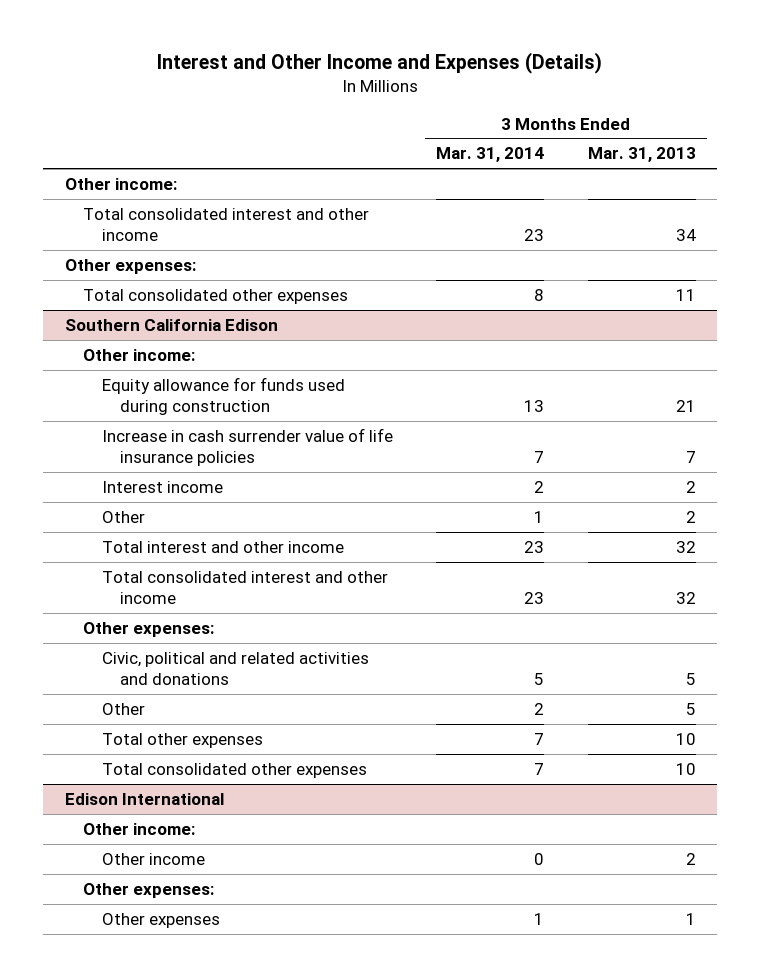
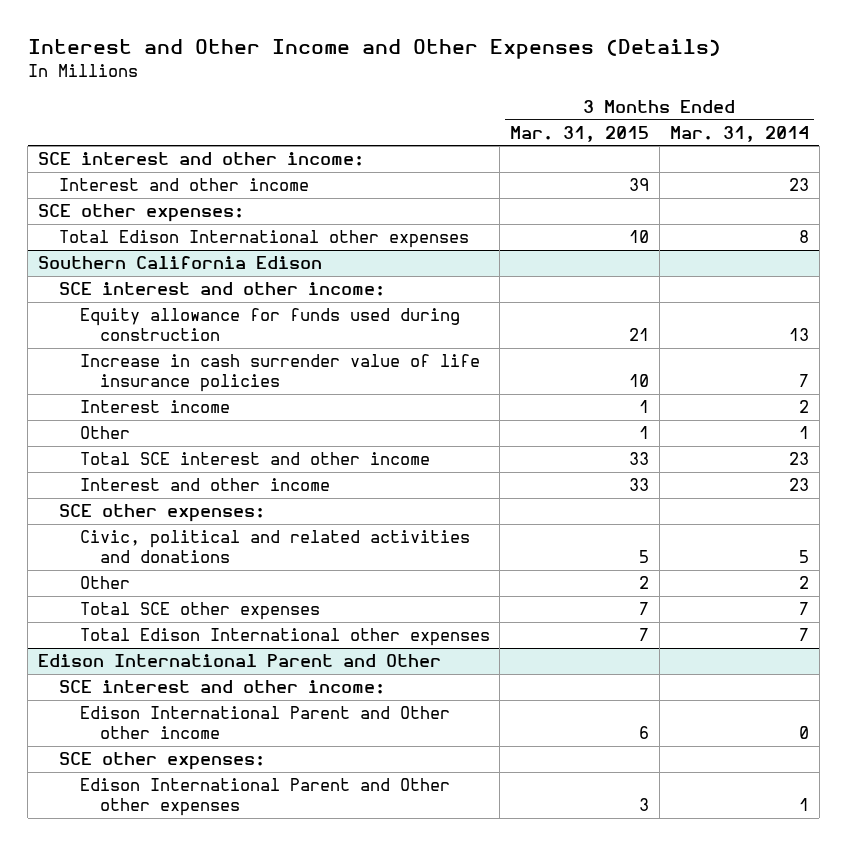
[157,52,603,75] Interest and Other Income and Expenses (Details) -> [27,38,721,59] Interest and Other Income and Other Expenses (Details)
[587,147,696,163] Mar. 31, 2013 -> none
none -> [510,125,650,142] Mar. 31, 2015
[65,177,178,190] Other income: -> [38,152,365,167] SCE interest and other income:
[83,207,370,242] Total consolidated interest and other income -> [58,178,309,192] Interest and other income
[65,258,197,274] Other expenses: -> [38,204,245,223] SCE other expenses:
[83,288,349,304] Total consolidated other expenses -> [58,230,469,249] Total Edison International other expenses
[83,348,196,361] Other income: -> [58,282,385,297] SCE interest and other income:
[101,540,344,553] Total interest and other income -> [79,452,430,466] Total SCE interest and other income
[101,570,388,605] Total consolidated interest and other income -> [79,478,330,492] Interest and other income
[83,621,215,637] Other expenses: -> [58,504,265,523] SCE other expenses:
[65,792,225,805] Edison International -> none
[101,732,263,748] Total other expenses -> [79,602,320,621] Total SCE other expenses
[101,762,367,778] Total consolidated other expenses -> [79,628,490,647] Total Edison International other expenses
none -> [38,654,442,668] Edison International Parent and Other
[83,822,196,835] Other income: -> [58,680,385,695] SCE interest and other income:
[101,852,205,865] Other income -> [79,706,450,740] Edison International Parent and Other other income
[83,882,215,898] Other expenses: -> [58,752,265,771] SCE other expenses:
[101,912,220,928] Other expenses -> [79,778,450,817] Edison International Parent and Other other expenses

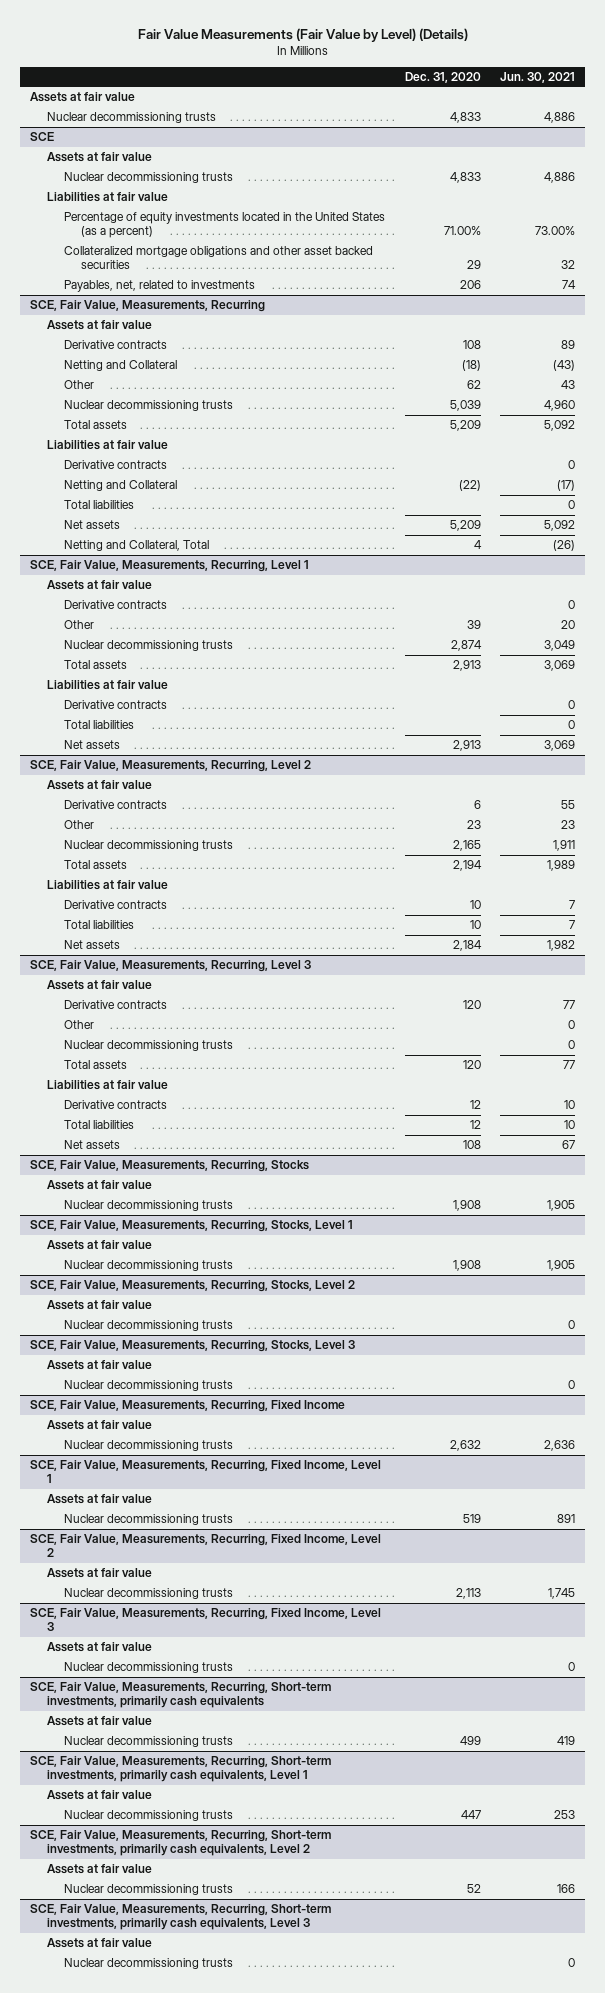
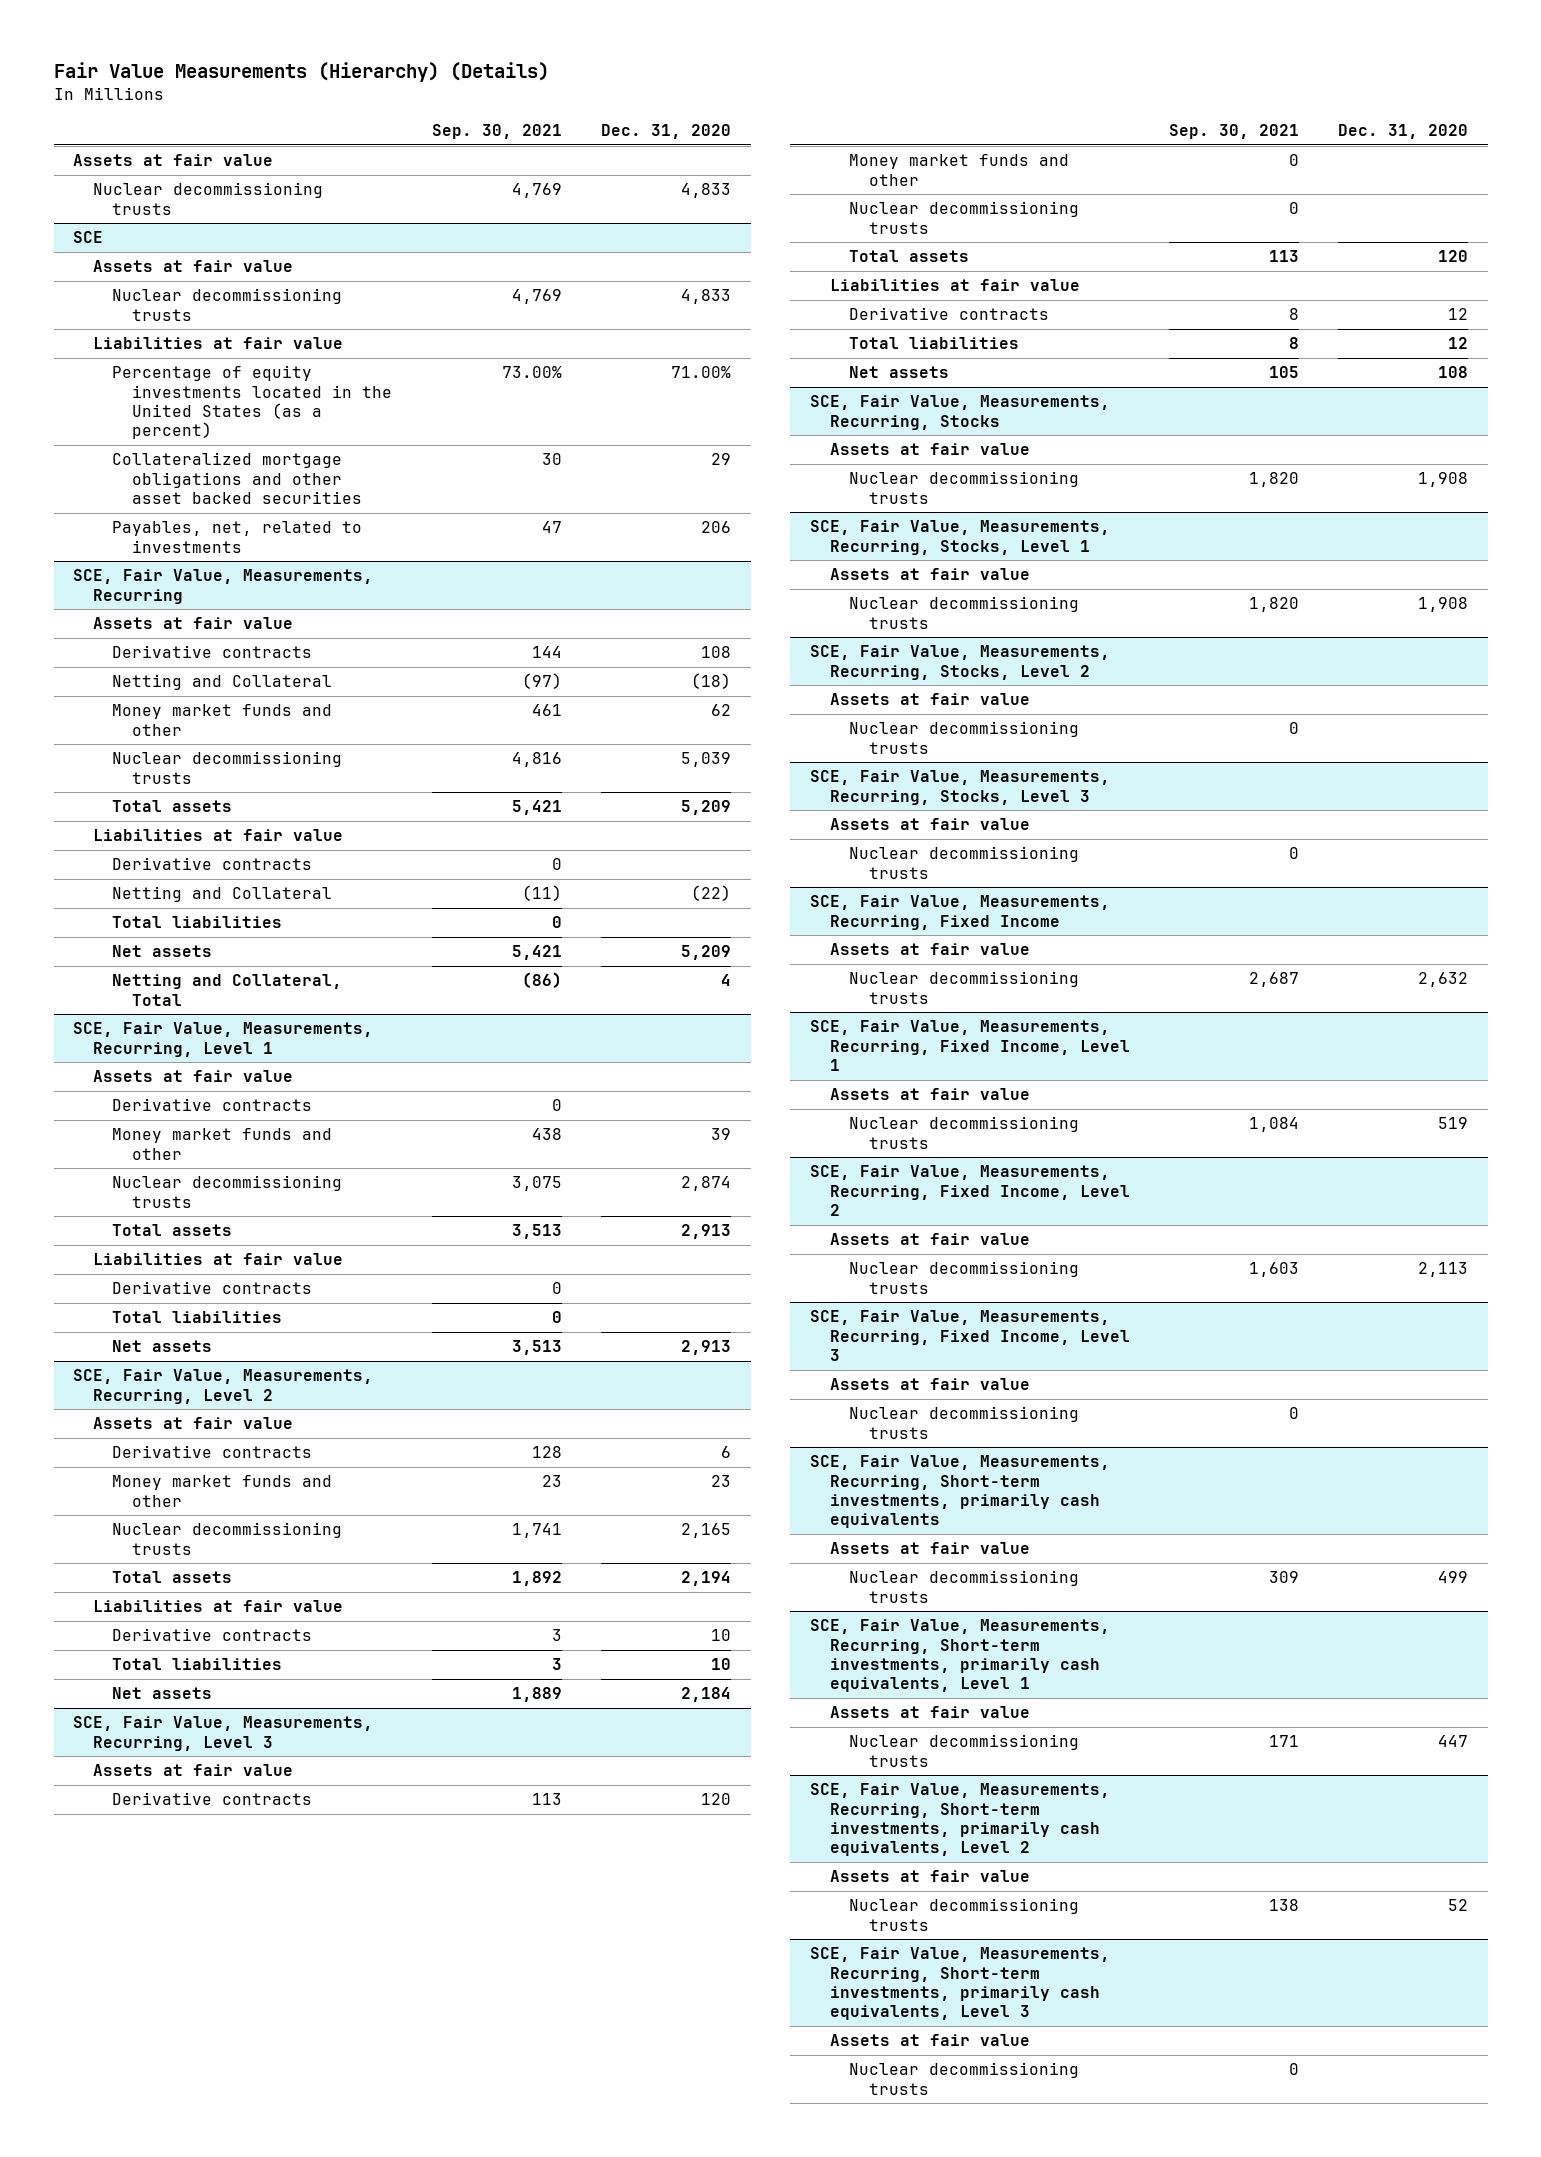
[137,27,468,42] Fair Value Measurements (Fair Value by Level) (Details) -> [53,62,549,83] Fair Value Measurements (Hierarchy) (Details)
[500,71,576,83] Jun. 30, 2021 -> none
none -> [431,123,562,139] Sep. 30, 2021
[63,380,94,390] Other -> [112,704,333,736] Money market funds and other
[63,620,94,630] Other -> [112,1128,333,1160] Money market funds and other
[63,820,94,830] Other -> [112,1475,333,1507] Money market funds and other
[63,1020,94,1030] Other -> [849,154,1070,186] Money market funds and other

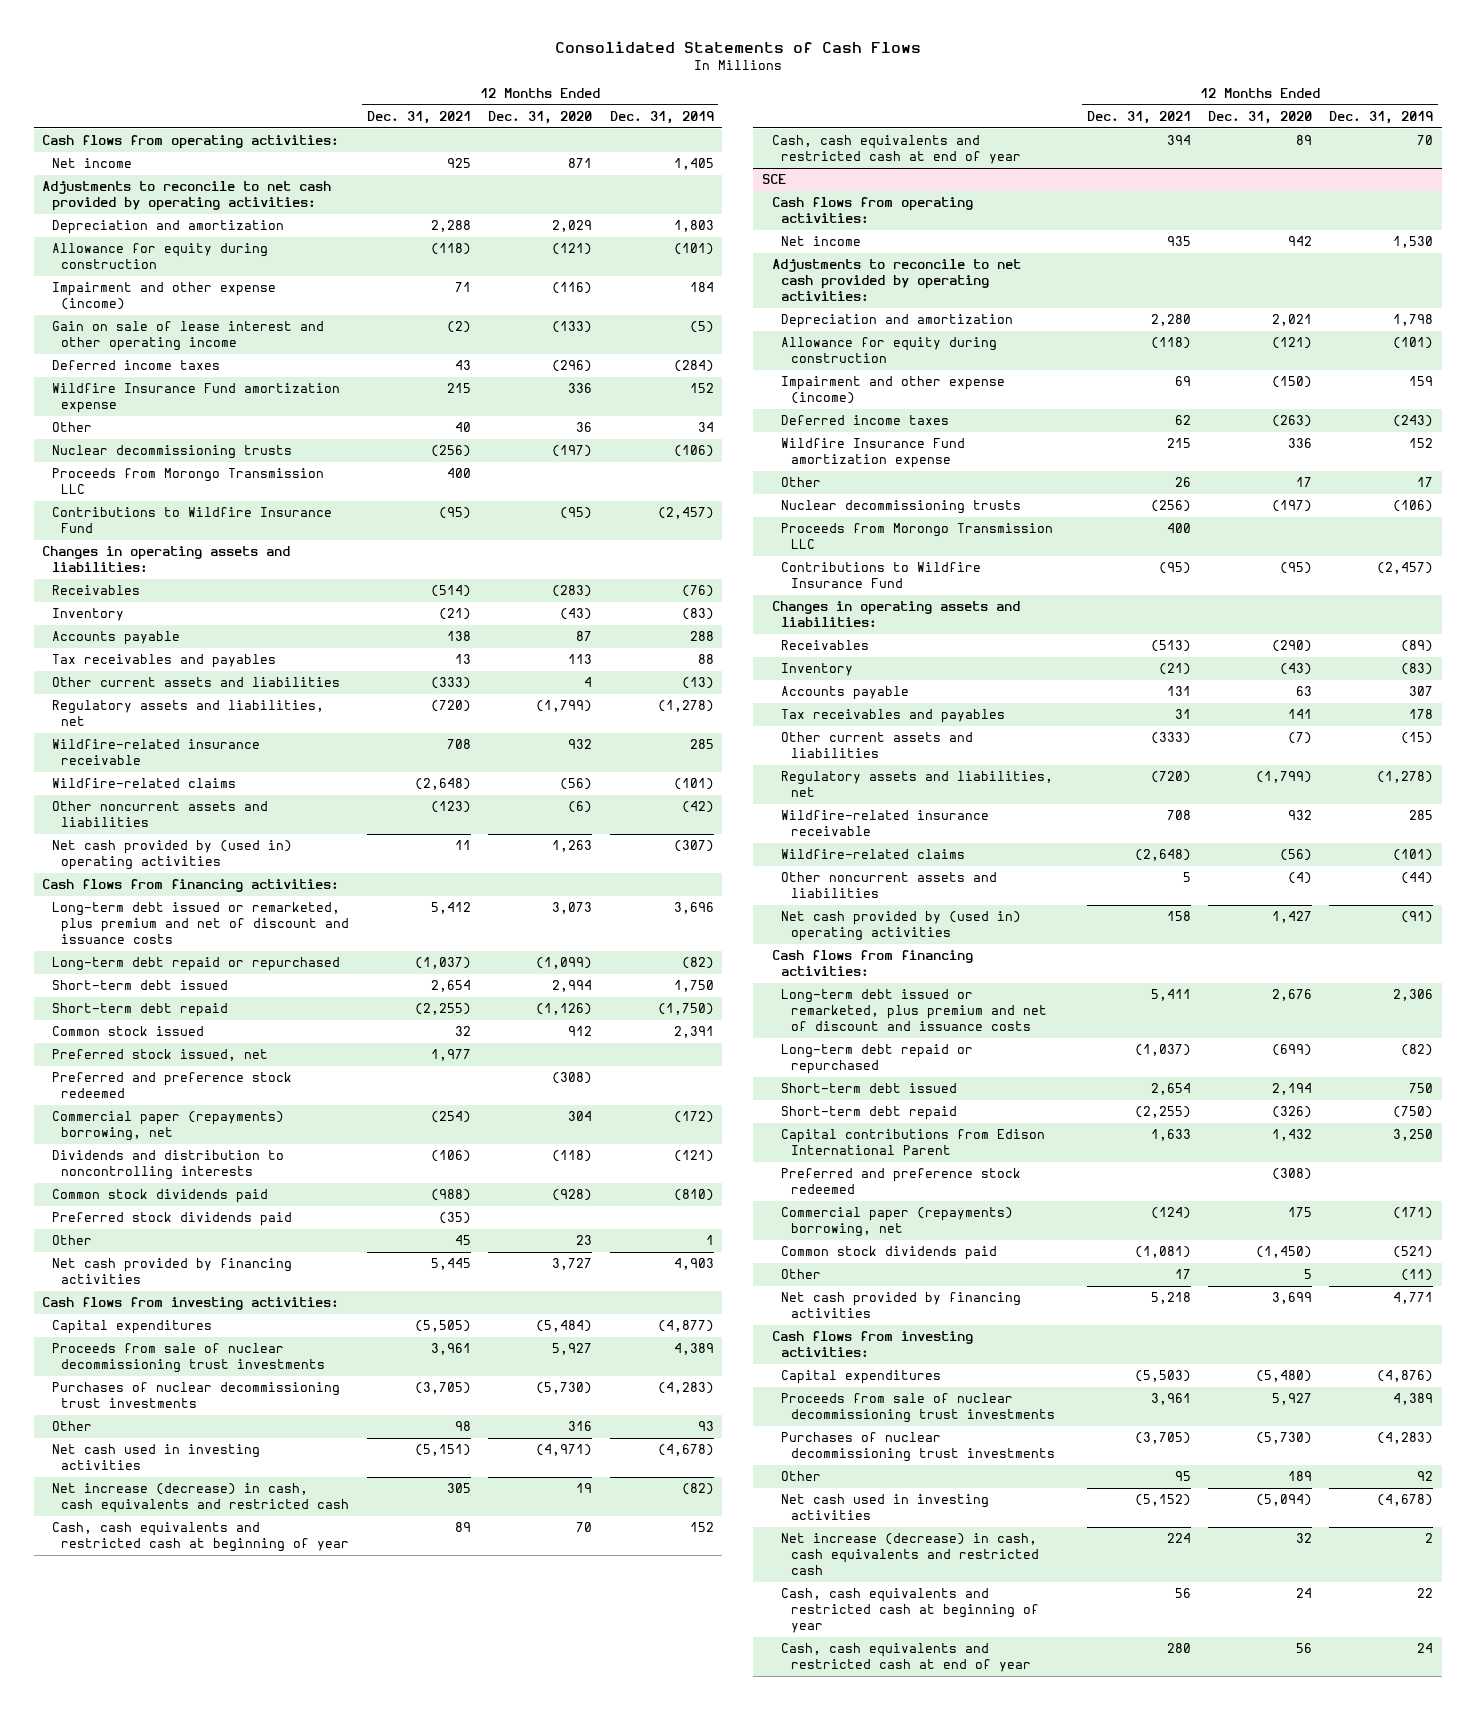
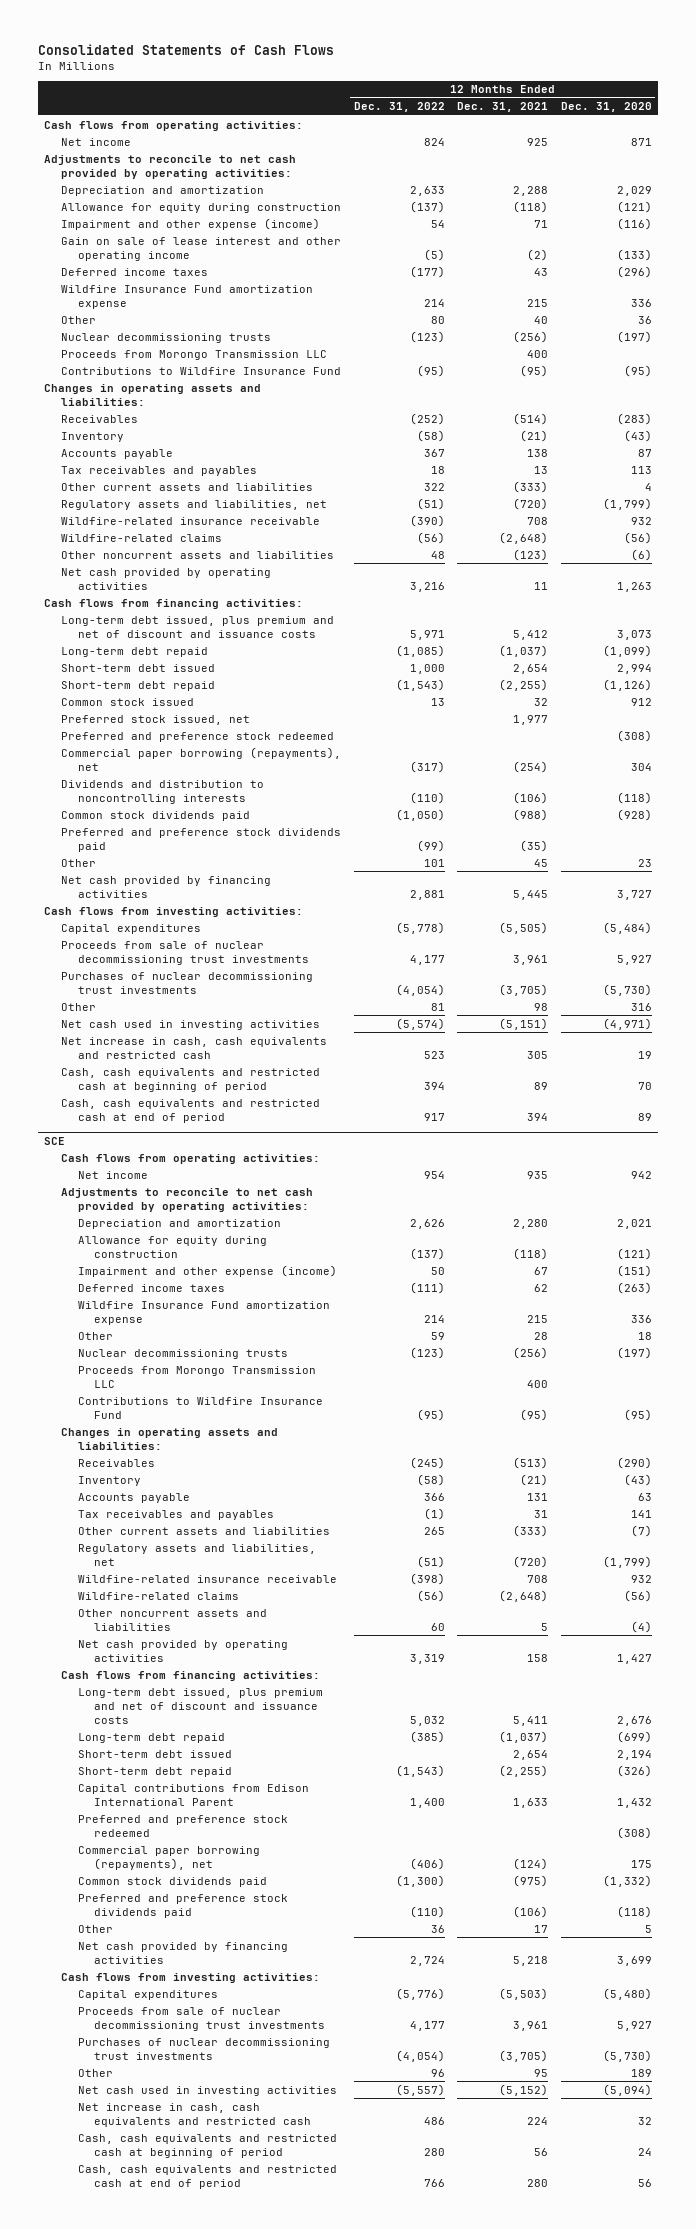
[609,111,714,125] Dec. 31, 2019 -> none
none -> [353,102,445,113] Dec. 31, 2022
[51,840,292,871] Net cash provided by (used in) operating activities -> [60,567,271,590] Net cash provided by operating activities
[51,902,350,945] Long-term debt issued or remarketed, plus premium and net of discount and issuance costs -> [60,615,334,638] Long-term debt issued, plus premium and net of discount and issuance costs
[51,957,340,972] Long-term debt repaid or repurchased -> [60,646,208,657] Long-term debt repaid
[51,1111,284,1142] Commercial paper (repayments) borrowing, net -> [60,746,341,771] Commercial paper borrowing (repayments), net
[51,1212,292,1227] Preferred stock dividends paid -> [60,827,341,852] Preferred and preference stock dividends paid
[51,1483,350,1514] Net increase (decrease) in cash, cash equivalents and restricted cash -> [60,1036,327,1059] Net increase in cash, cash equivalents and restricted cash
[51,1522,350,1553] Cash, cash equivalents and restricted cash at beginning of year -> [60,1067,320,1092] Cash, cash equivalents and restricted cash at beginning of period
[771,135,1022,165] Cash, cash equivalents and restricted cash at end of year -> [60,1098,320,1123] Cash, cash equivalents and restricted cash at end of period
[1174,376,1191,387] 69 -> [534,1266,549,1275] 67
[1271,376,1312,389] (150) -> [617,1264,653,1277] (151)
[1174,477,1191,488] 26 -> [534,1331,549,1340] 28
[1295,477,1312,488] 17 -> [638,1331,653,1340] 18
[781,911,1022,942] Net cash provided by (used in) operating activities -> [77,1639,288,1662] Net cash provided by operating activities
[781,989,1047,1032] Long-term debt issued or remarketed, plus premium and net of discount and issuance costs -> [77,1687,323,1724] Long-term debt issued, plus premium and net of discount and issuance costs
[781,1044,974,1075] Long-term debt repaid or repurchased -> [77,1732,225,1743] Long-term debt repaid
[781,1207,1014,1238] Commercial paper (repayments) borrowing, net -> [77,1845,260,1870] Commercial paper borrowing (repayments), net
[1134,1246,1191,1259] (1,081) -> [513,1874,549,1887] (975)
[1255,1246,1312,1259] (1,450) -> [603,1874,653,1887] (1,332)
none -> [77,1893,288,1918] Preferred and preference stock dividends paid
[781,1533,1039,1576] Net increase (decrease) in cash, cash equivalents and restricted cash -> [77,2102,312,2127] Net increase in cash, cash equivalents and restricted cash
[781,1588,1039,1634] Cash, cash equivalents and restricted cash at beginning of year -> [77,2133,337,2158] Cash, cash equivalents and restricted cash at beginning of period
[781,1643,1031,1673] Cash, cash equivalents and restricted cash at end of year -> [77,2164,337,2189] Cash, cash equivalents and restricted cash at end of period

